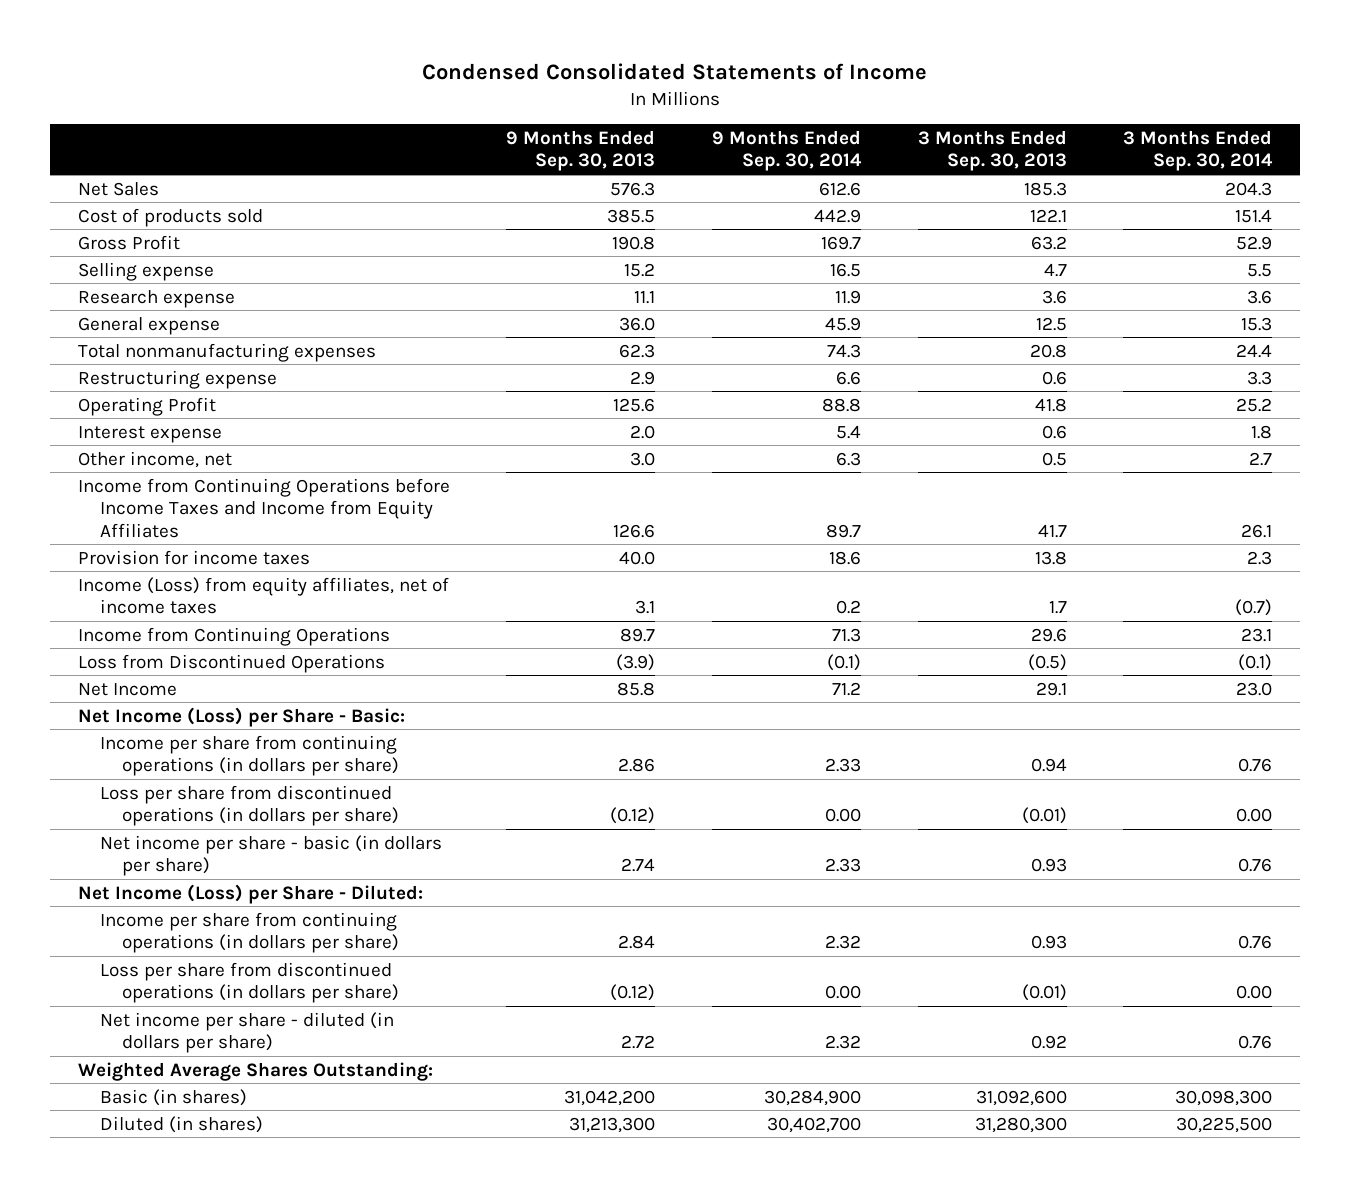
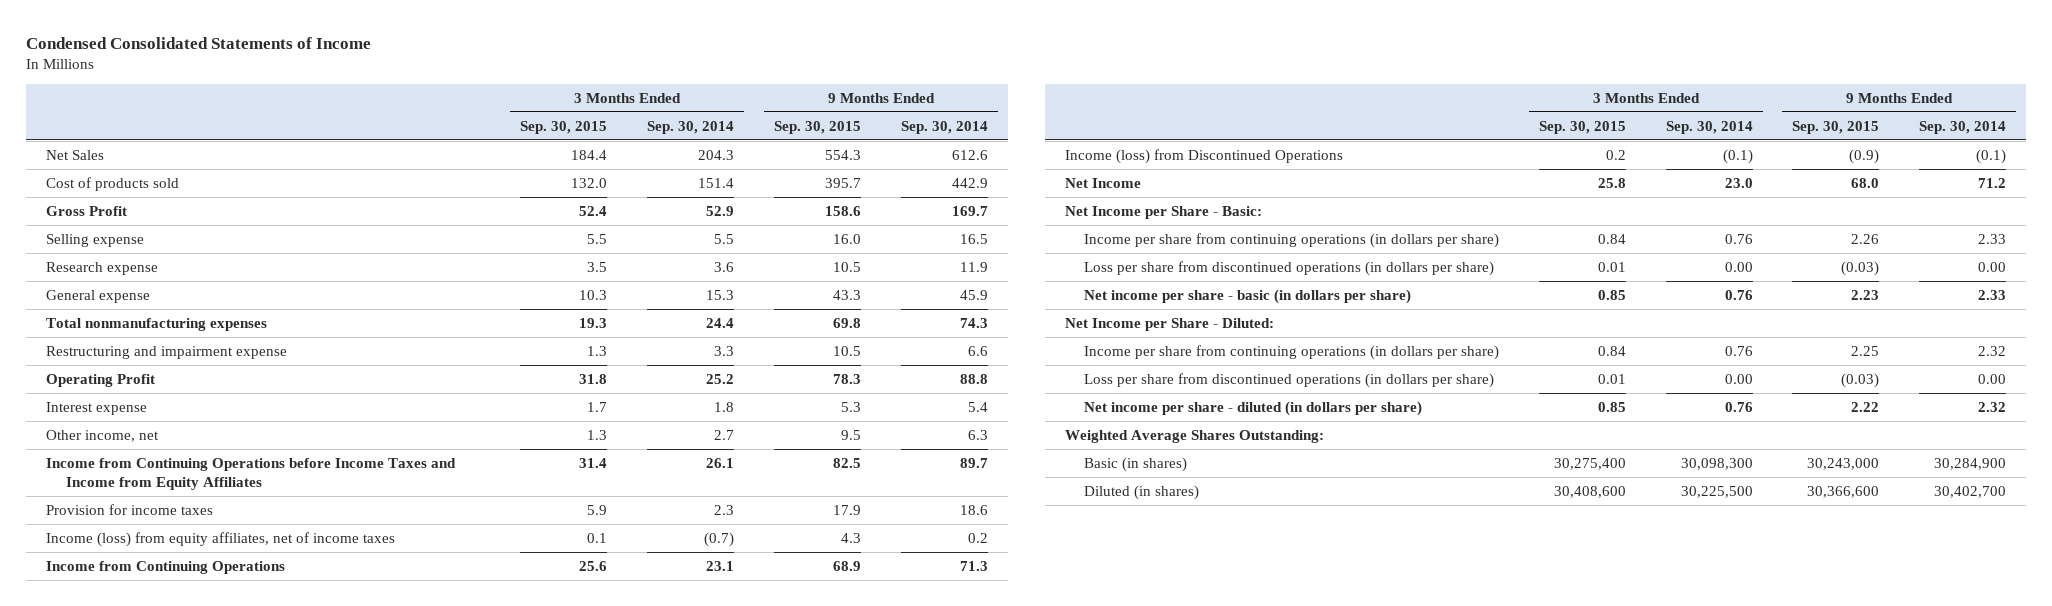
[506,130,656,172] 9 Months Ended Sep. 30, 2013 -> none
[917,130,1067,172] 3 Months Ended Sep. 30, 2013 -> none
none -> [520,120,608,134] Sep. 30, 2015
none -> [773,120,861,134] Sep. 30, 2015
[77,369,277,389] Restructuring expense -> [45,345,287,359] Restructuring and impairment expense
[77,576,449,615] Income (Loss) from equity affiliates, net of income taxes -> [45,531,395,547] Income (loss) from equity affiliates, net of income taxes
[77,653,385,673] Loss from Discontinued Operations -> [1064,148,1343,164] Income (loss) from Discontinued Operations
[77,706,405,727] Net Income (Loss) per Share - Basic: -> [1064,205,1262,219] Net Income per Share - Basic:
[77,883,423,904] Net Income (Loss) per Share - Diluted: -> [1064,317,1274,331] Net Income per Share - Diluted:

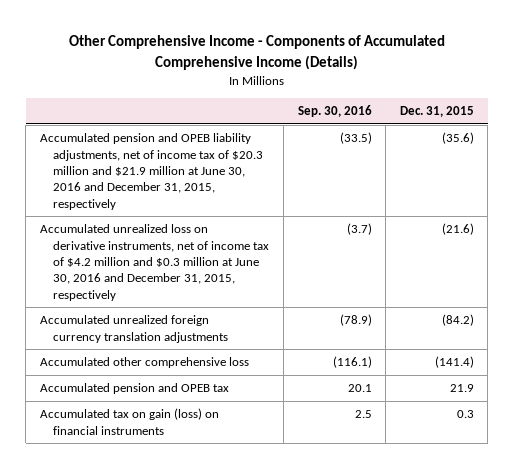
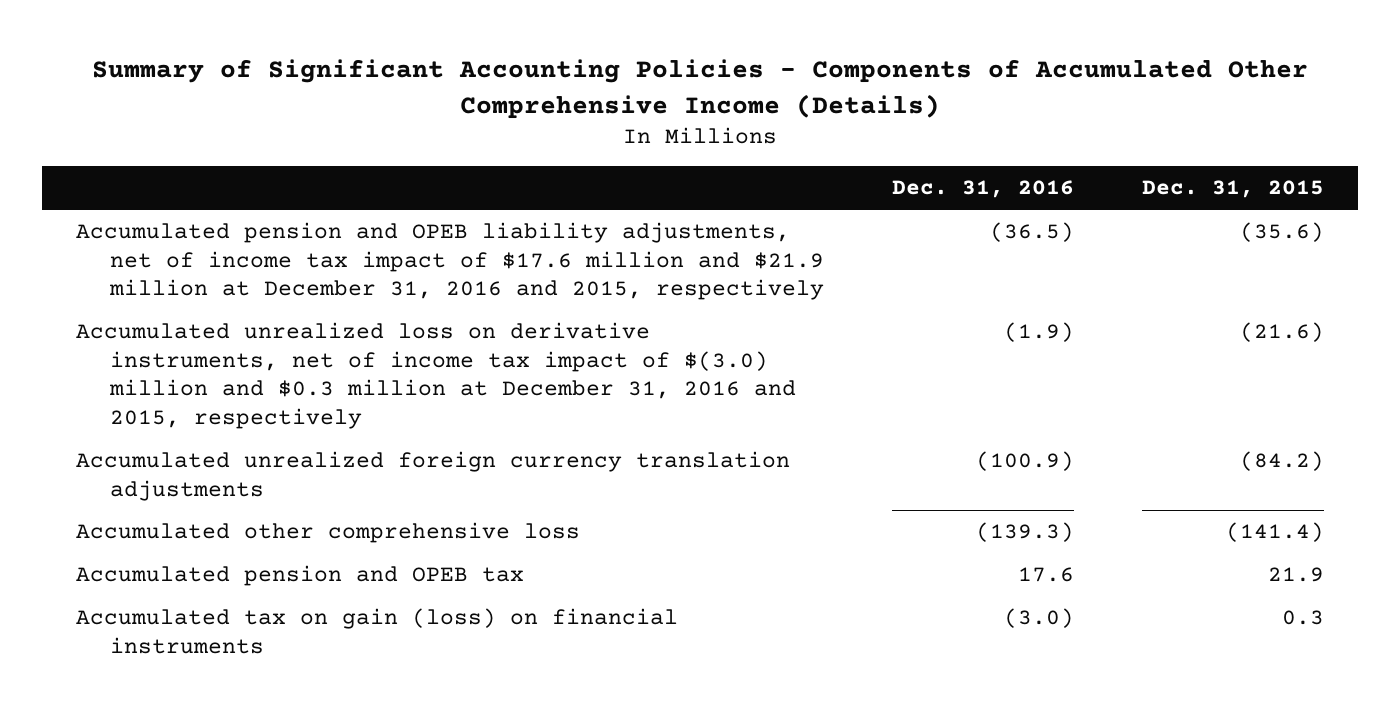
[68,35,445,70] Other Comprehensive Income - Components of Accumulated Comprehensive Income (Details) -> [91,59,1308,119] Summary of Significant Accounting Policies - Components of Accumulated Other Comprehensive Income (Details)
[297,105,372,118] Sep. 30, 2016 -> none
none -> [891,180,1074,199] Dec. 31, 2016
[40,133,264,210] Accumulated pension and OPEB liability adjustments, net of income tax of $20.3 million and $21.9 million at June 30, 2016 and December 31, 2015, respectively -> [75,222,824,301] Accumulated pension and OPEB liability adjustments, net of income tax impact of $17.6 million and $21.9 million at December 31, 2016 and 2015, respectively
[40,224,270,301] Accumulated unrealized loss on derivative instruments, net of income tax of $4.2 million and $0.3 million at June 30, 2016 and December 31, 2015, respectively -> [75,322,796,429] Accumulated unrealized loss on derivative instruments, net of income tax impact of $(3.0) million and $0.3 million at December 31, 2016 and 2015, respectively

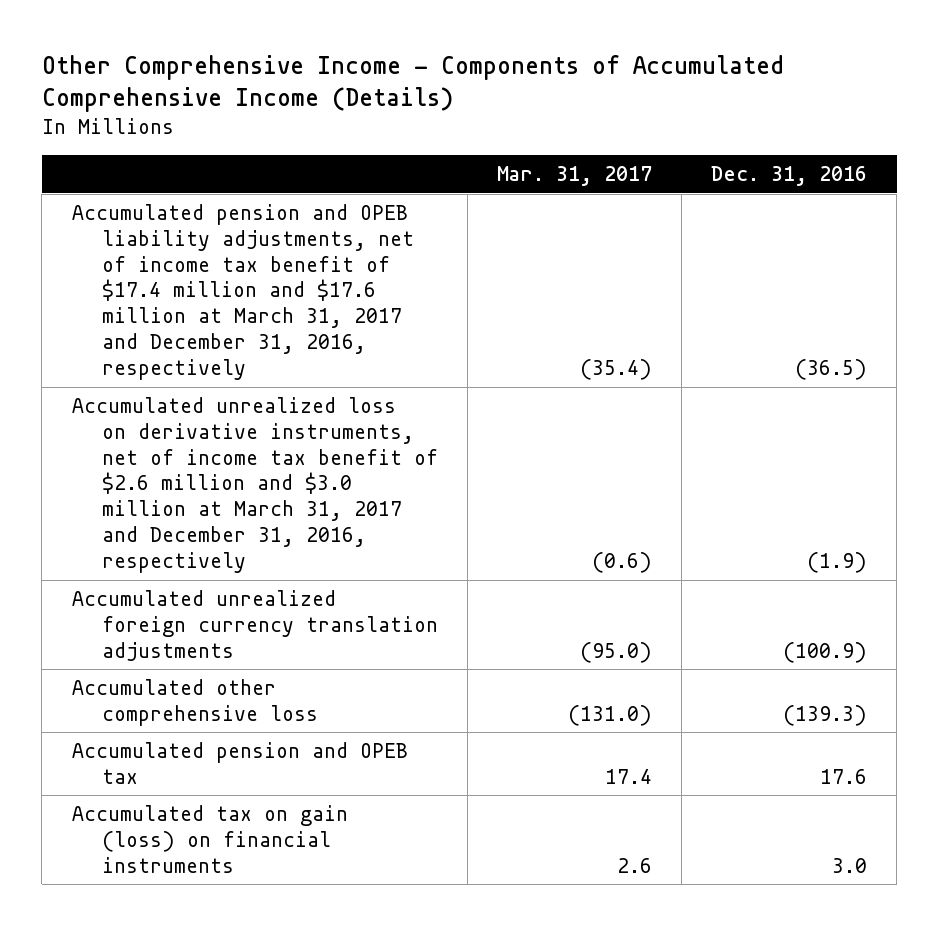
[91,59,1308,119] Summary of Significant Accounting Policies - Components of Accumulated Other Comprehensive Income (Details) -> [41,55,784,113] Other Comprehensive Income - Components of Accumulated Comprehensive Income (Details)
[1141,180,1324,199] Dec. 31, 2015 -> none
none -> [496,166,652,187] Mar. 31, 2017
[75,222,824,301] Accumulated pension and OPEB liability adjustments, net of income tax impact of $17.6 million and $21.9 million at December 31, 2016 and 2015, respectively -> [71,203,414,380] Accumulated pension and OPEB liability adjustments, net of income tax benefit of $17.4 million and $17.6 million at March 31, 2017 and December 31, 2016, respectively
[75,322,796,429] Accumulated unrealized loss on derivative instruments, net of income tax impact of $(3.0) million and $0.3 million at December 31, 2016 and 2015, respectively -> [71,396,438,573] Accumulated unrealized loss on derivative instruments, net of income tax benefit of $2.6 million and $3.0 million at March 31, 2017 and December 31, 2016, respectively
[1003,608,1074,629] (3.0) -> [832,857,868,873] 3.0

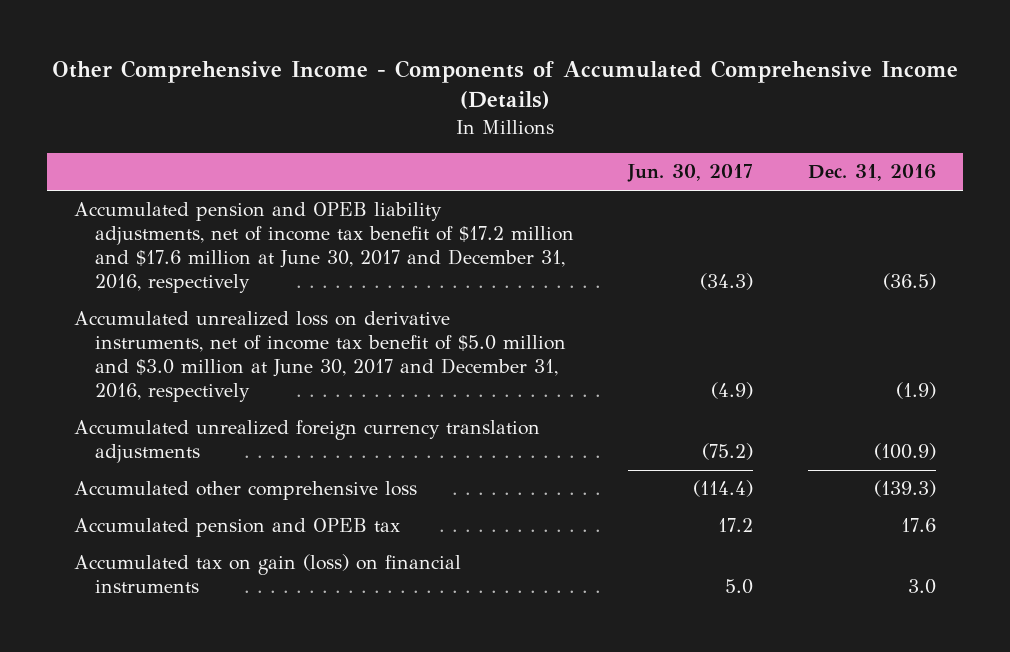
[496,166,652,187] Mar. 31, 2017 -> none
none -> [627,164,754,183] Jun. 30, 2017
[71,203,414,380] Accumulated pension and OPEB liability adjustments, net of income tax benefit of $17.4 million and $17.6 million at March 31, 2017 and December 31, 2016, respectively -> [74,202,575,294] Accumulated pension and OPEB liability adjustments, net of income tax benefit of $17.2 million and $17.6 million at June 30, 2017 and December 31, 2016, respectively
[71,396,438,573] Accumulated unrealized loss on derivative instruments, net of income tax benefit of $2.6 million and $3.0 million at March 31, 2017 and December 31, 2016, respectively -> [74,311,567,403] Accumulated unrealized loss on derivative instruments, net of income tax benefit of $5.0 million and $3.0 million at June 30, 2017 and December 31, 2016, respectively

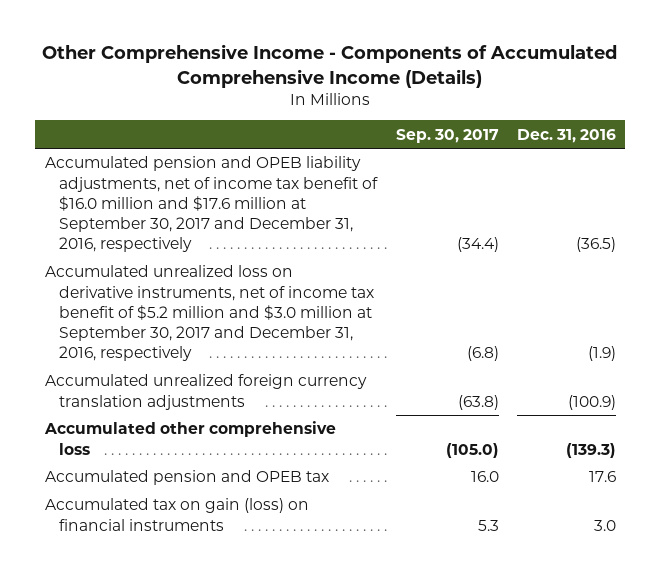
[627,164,754,183] Jun. 30, 2017 -> none
none -> [395,128,499,143] Sep. 30, 2017
[74,202,575,294] Accumulated pension and OPEB liability adjustments, net of income tax benefit of $17.2 million and $17.6 million at June 30, 2017 and December 31, 2016, respectively -> [44,156,379,252] Accumulated pension and OPEB liability adjustments, net of income tax benefit of $16.0 million and $17.6 million at September 30, 2017 and December 31, 2016, respectively
[74,311,567,403] Accumulated unrealized loss on derivative instruments, net of income tax benefit of $5.0 million and $3.0 million at June 30, 2017 and December 31, 2016, respectively -> [44,265,375,361] Accumulated unrealized loss on derivative instruments, net of income tax benefit of $5.2 million and $3.0 million at September 30, 2017 and December 31, 2016, respectively

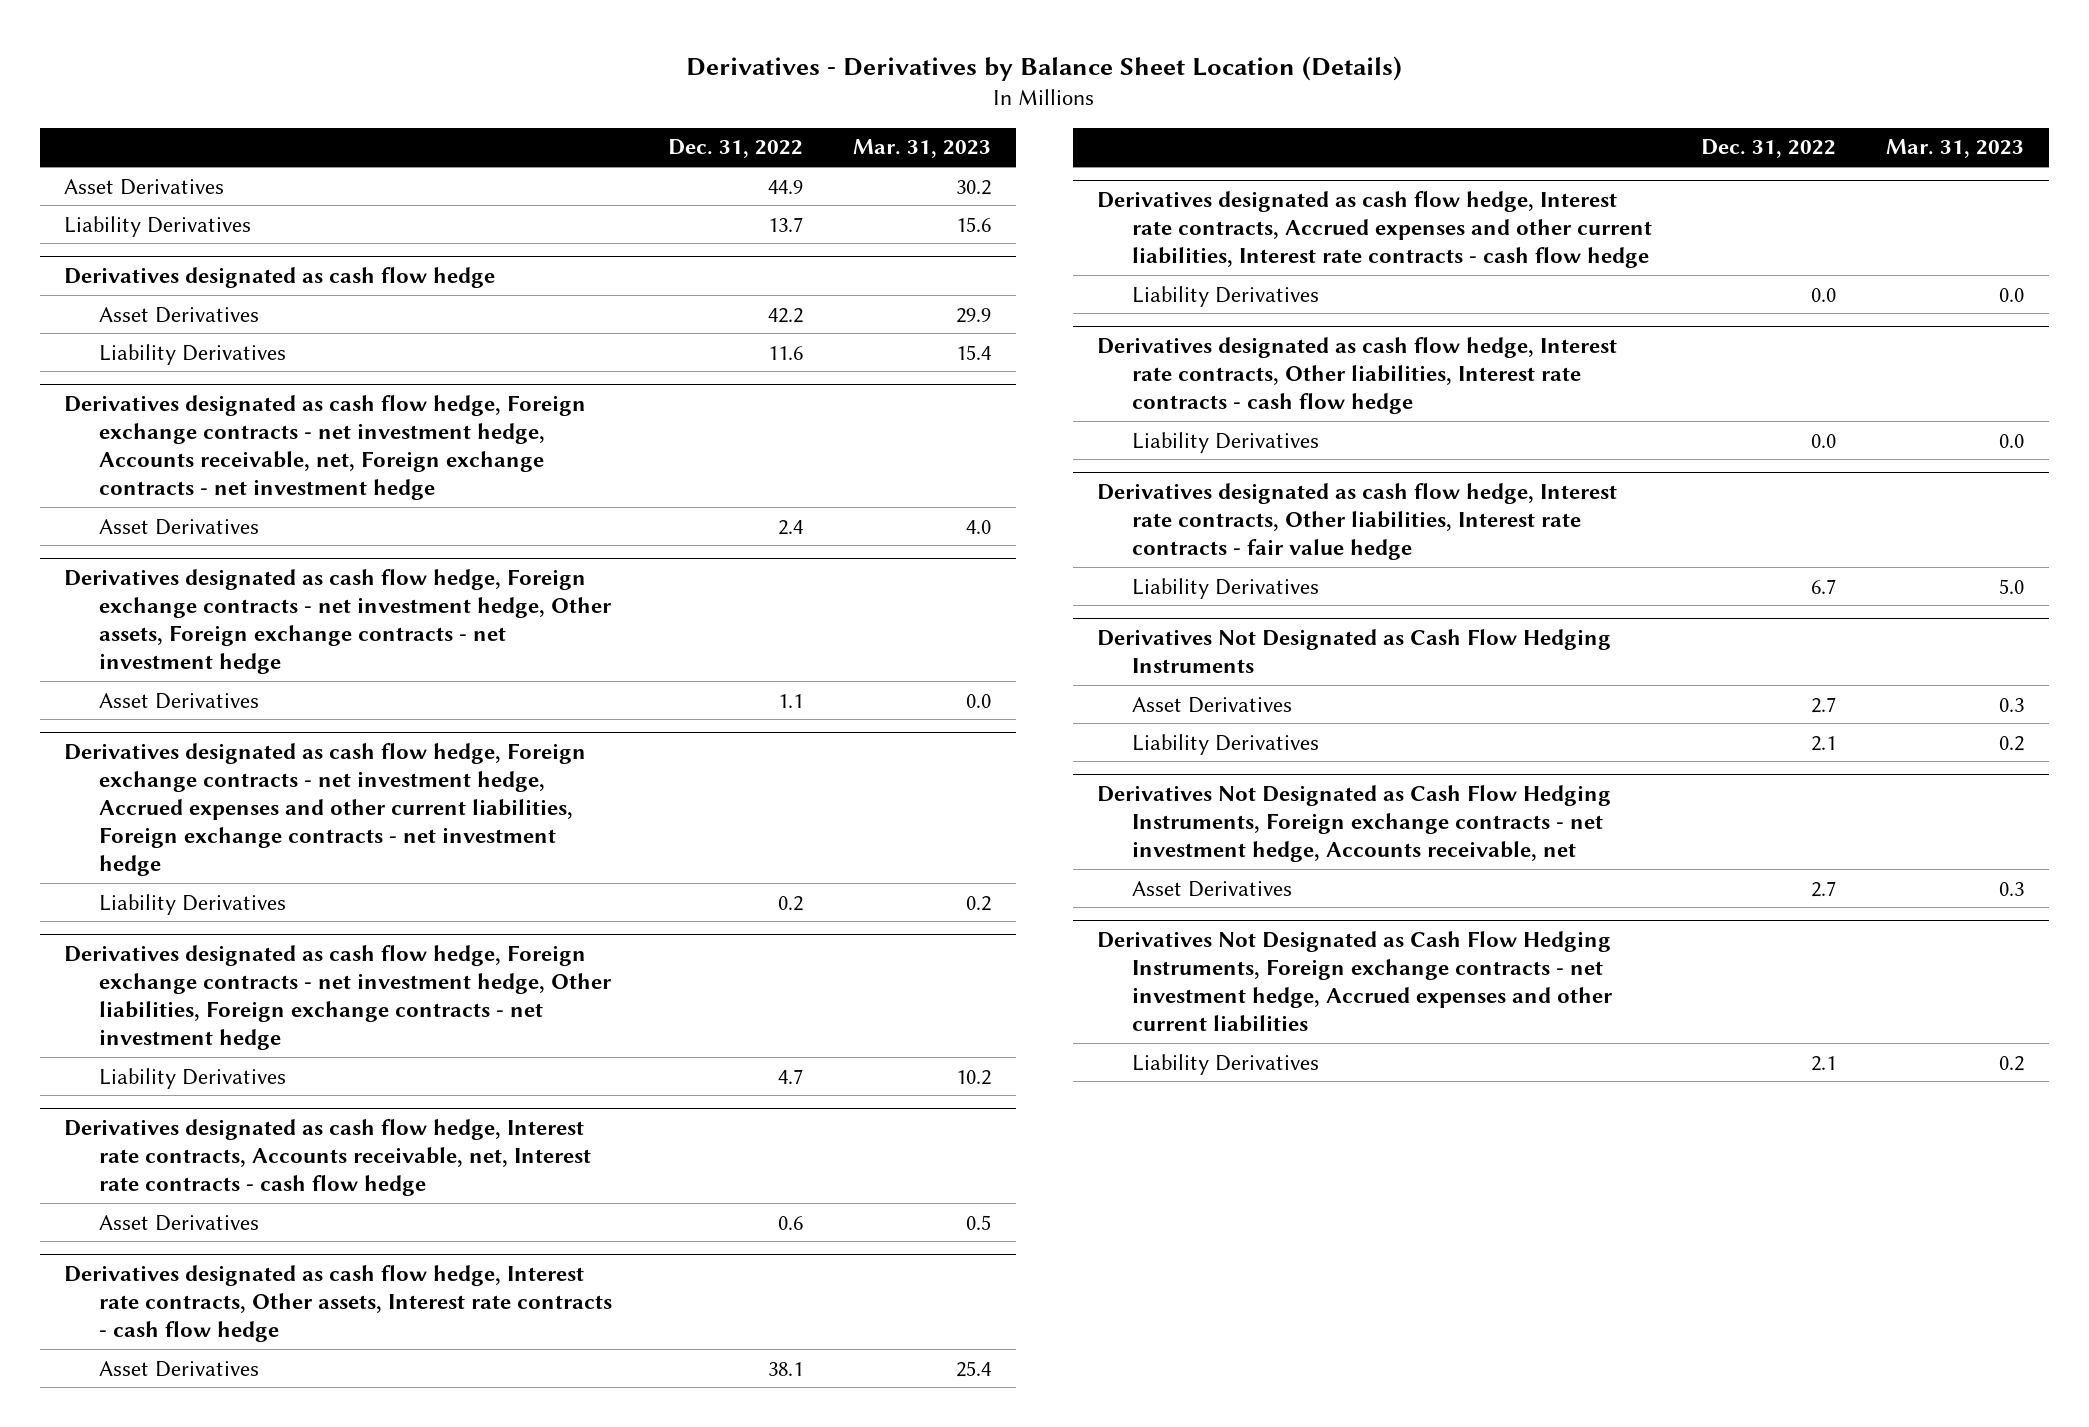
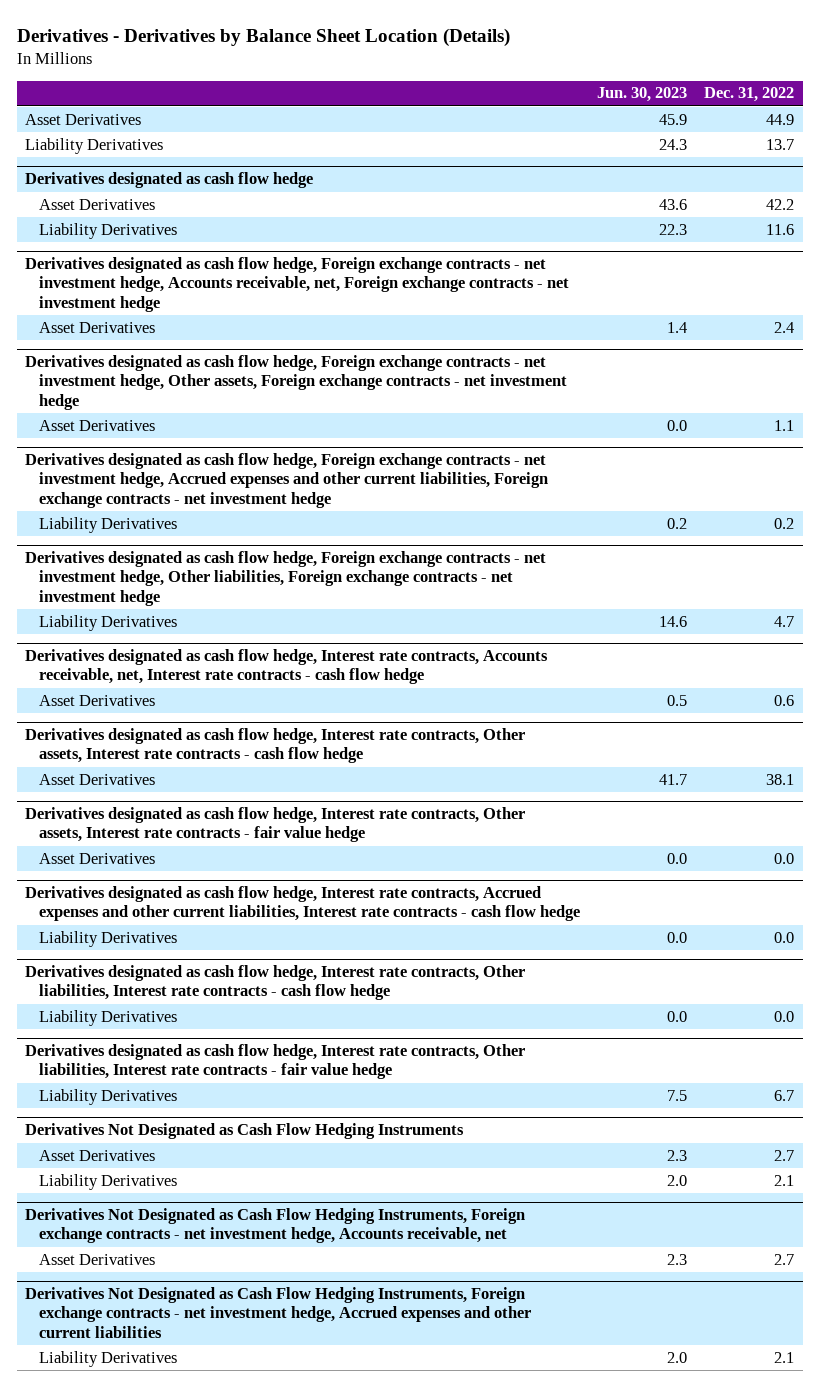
[853,139,992,159] Mar. 31, 2023 -> none
none -> [596,87,687,103] Jun. 30, 2023
none -> [25,807,526,843] Derivatives designated as cash flow hedge, Interest rate contracts, Other assets, Interest rate contracts - fair value hedge
none -> [38,852,155,864] Asset Derivatives

